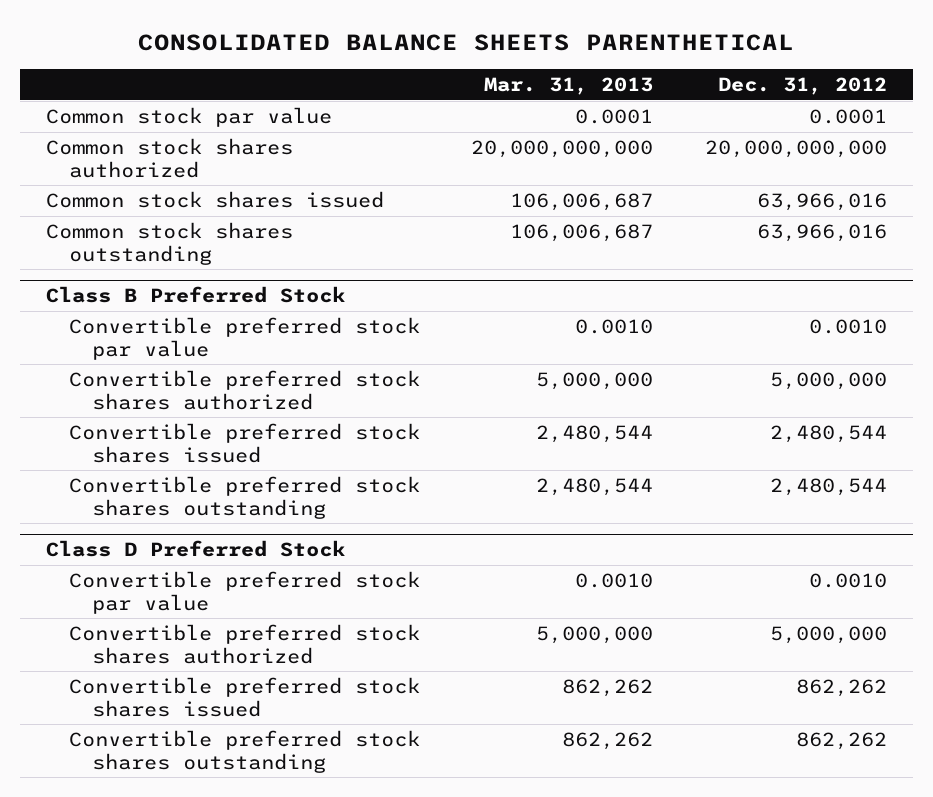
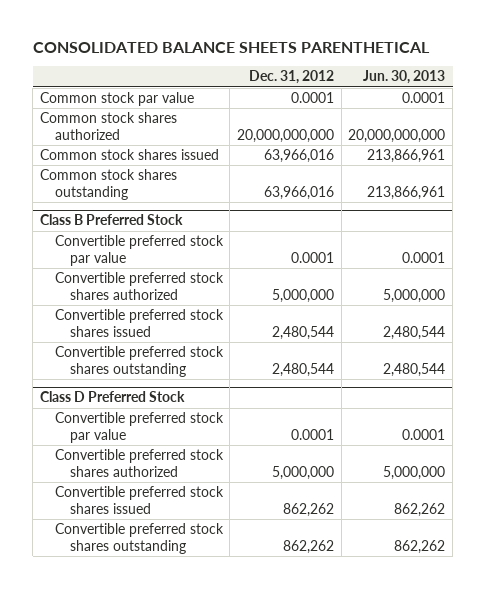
[484,77,654,96] Mar. 31, 2013 -> none
none -> [363,70,446,85] Jun. 30, 2013
[808,319,887,335] 0.0010 -> [291,251,335,263] 0.0001
[808,573,887,589] 0.0010 -> [291,428,335,440] 0.0001

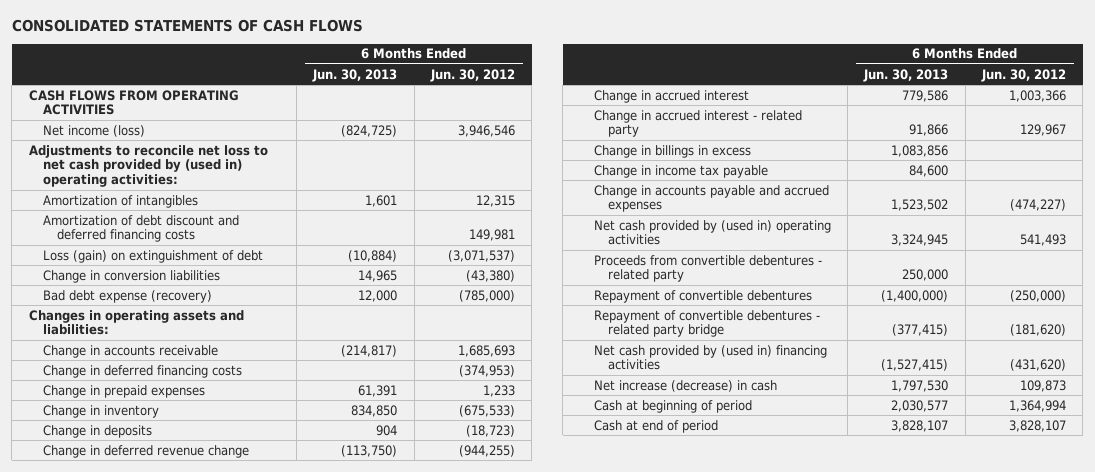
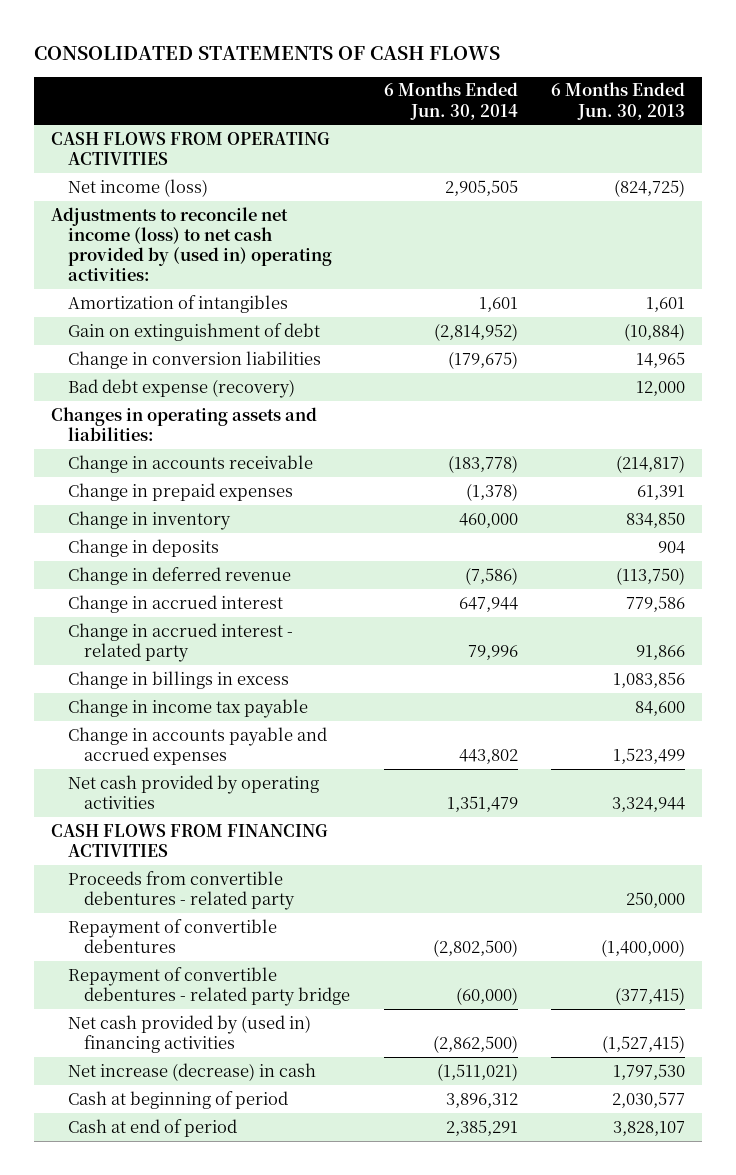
[429,68,515,82] Jun. 30, 2012 -> none
none -> [383,82,518,120] 6 Months Ended Jun. 30, 2014
[28,144,268,188] Adjustments to reconcile net loss to net cash provided by (used in) operating activities: -> [50,206,332,282] Adjustments to reconcile net income (loss) to net cash provided by (used in) operating activities:
[42,214,239,243] Amortization of debt discount and deferred financing costs -> none
[42,249,263,263] Loss (gain) on extinguishment of debt -> [67,322,320,341] Gain on extinguishment of debt
[42,364,242,378] Change in deferred financing costs -> none
[42,444,249,458] Change in deferred revenue change -> [67,566,291,585] Change in deferred revenue
[891,199,949,212] 1,523,502 -> [613,748,686,765] 1,523,499
[593,219,831,246] Net cash provided by (used in) operating activities -> [67,774,319,810] Net cash provided by operating activities
[891,234,949,247] 3,324,945 -> [612,797,686,813] 3,324,944
none -> [50,823,328,858] CASH FLOWS FROM FINANCING ACTIVITIES

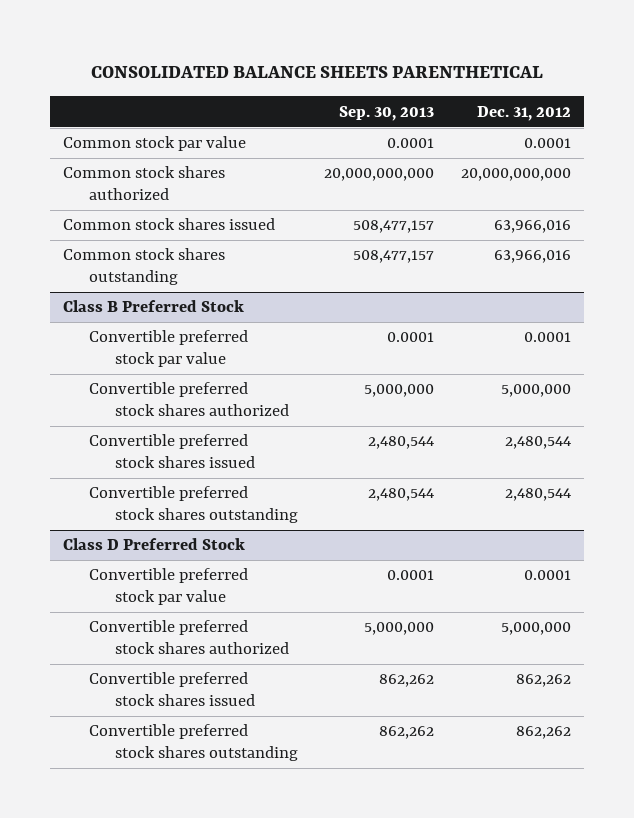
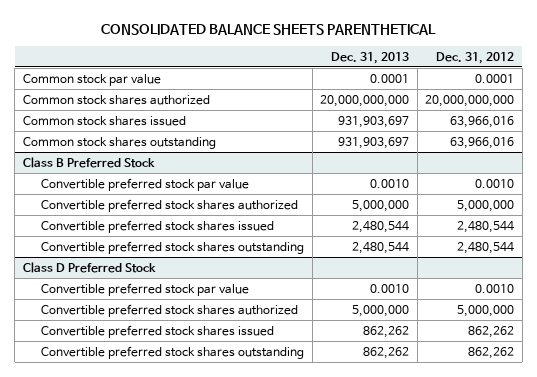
[339,105,435,121] Sep. 30, 2013 -> none
none -> [331,51,410,64] Dec. 31, 2013
[523,332,571,343] 0.0001 -> [475,178,515,188] 0.0010
[523,570,571,581] 0.0001 -> [475,283,515,293] 0.0010

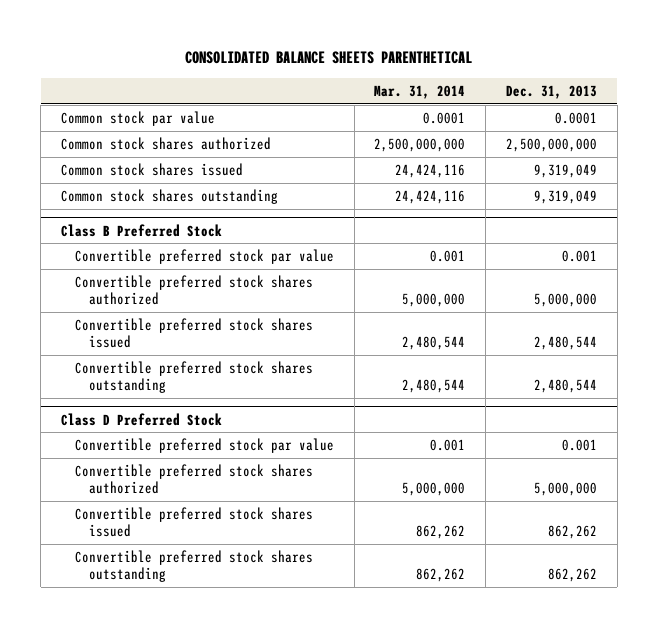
[436,51,515,64] Dec. 31, 2012 -> none
none -> [374,84,466,99] Mar. 31, 2014
[320,94,410,107] 20,000,000,000 -> [505,137,597,152] 2,500,000,000
[338,115,410,128] 931,903,697 -> [533,163,597,178] 9,319,049
[338,136,410,149] 931,903,697 -> [533,189,597,204] 9,319,049
[370,178,410,188] 0.0010 -> [561,249,597,262] 0.001
[370,283,410,293] 0.0010 -> [561,438,597,451] 0.001

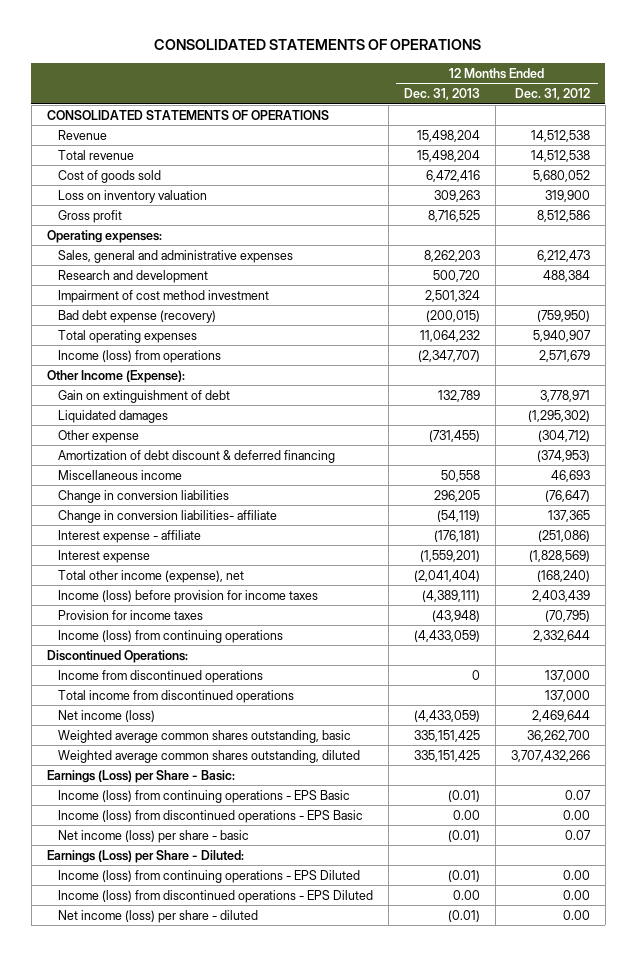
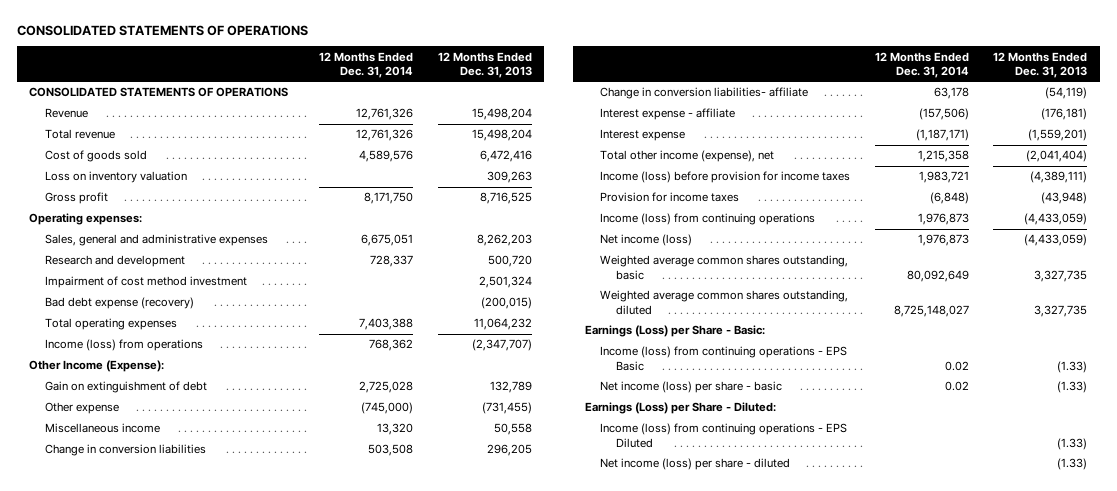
[514,87,590,100] Dec. 31, 2012 -> none
none -> [319,51,414,78] 12 Months Ended Dec. 31, 2014
[57,409,168,423] Liquidated damages -> none
[57,449,335,463] Amortization of debt discount & deferred financing -> none
[46,649,188,663] Discontinued Operations: -> none
[57,669,263,683] Income from discontinued operations -> none
[57,689,294,703] Total income from discontinued operations -> none
[413,729,480,742] 335,151,425 -> [1034,269,1088,282] 3,327,735
[413,749,480,762] 335,151,425 -> [1034,304,1088,317] 3,327,735
[57,809,363,823] Income (loss) from discontinued operations - EPS Basic -> none
[447,789,480,802] (0.01) -> [1057,360,1088,373] (1.33)
[447,829,480,842] (0.01) -> [1057,381,1088,394] (1.33)
[57,889,373,903] Income (loss) from discontinued operations - EPS Diluted -> none
[447,869,480,882] (0.01) -> [1057,437,1088,450] (1.33)
[447,909,480,922] (0.01) -> [1057,458,1088,471] (1.33)

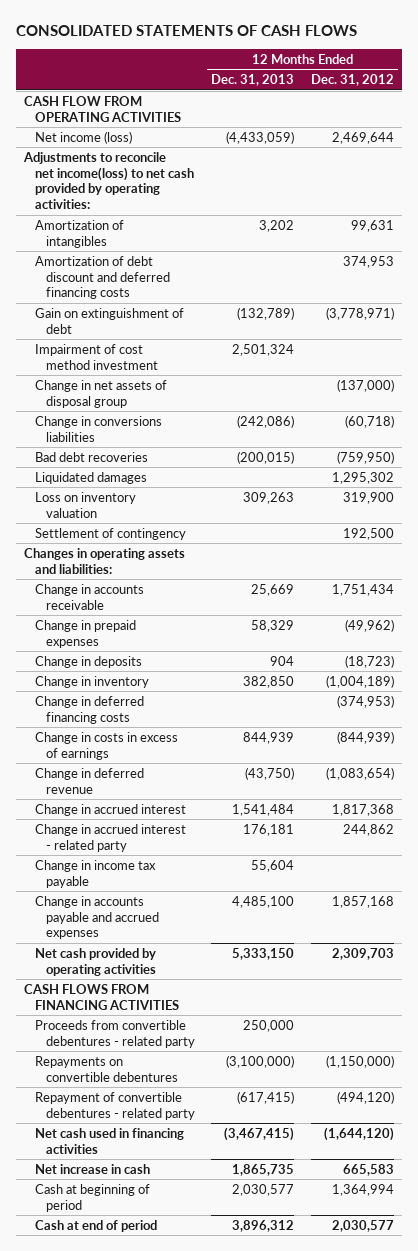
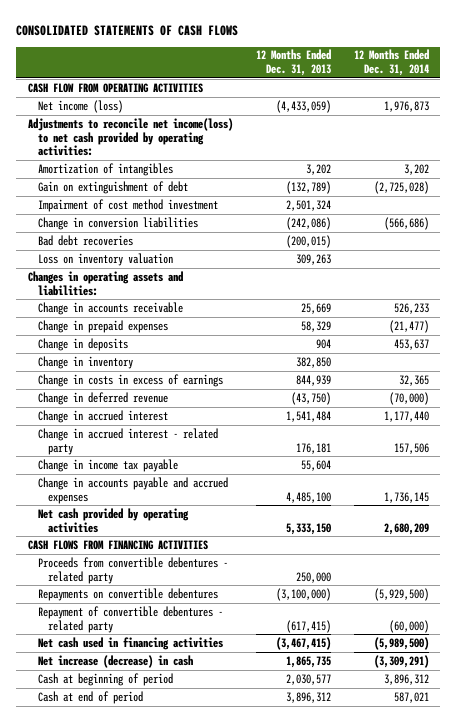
[310,74,394,87] Dec. 31, 2012 -> none
none -> [353,49,429,77] 12 Months Ended Dec. 31, 2014
[35,255,171,300] Amortization of debt discount and deferred financing costs -> none
[35,379,168,408] Change in net assets of disposal group -> none
[35,415,163,442] Change in conversions liabilities -> [37,216,198,230] Change in conversion liabilities
[35,471,148,484] Liquidated damages -> none
[35,527,187,540] Settlement of contingency -> none
[35,695,145,724] Change in deferred financing costs -> none
[35,1163,151,1174] Net increase in cash -> [37,654,193,668] Net increase (decrease) in cash

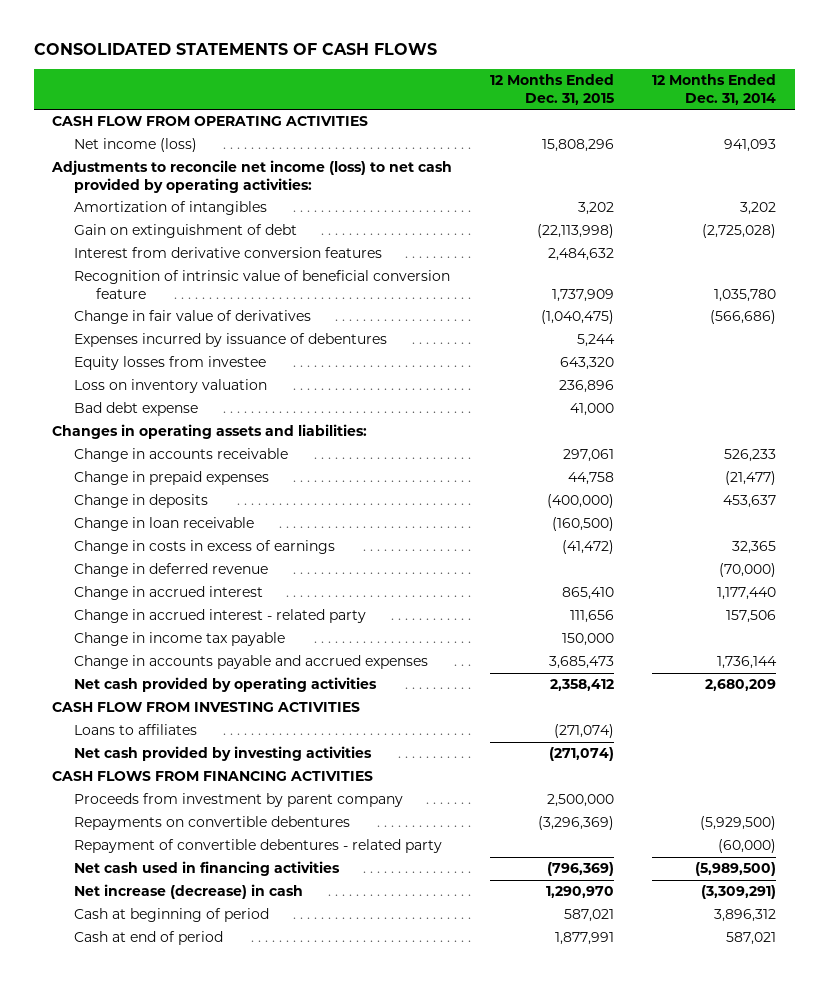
[255,49,331,77] 12 Months Ended Dec. 31, 2013 -> none
none -> [490,74,615,105] 12 Months Ended Dec. 31, 2015
[383,100,429,112] 1,976,873 -> [723,139,776,153] 941,093
[27,117,233,157] Adjustments to reconcile net income(loss) to net cash provided by operating activities: -> [51,160,453,193] Adjustments to reconcile net income (loss) to net cash provided by operating activities:
[37,198,218,212] Impairment of cost method investment -> none
[37,234,133,246] Bad debt recoveries -> none
none -> [74,247,383,259] Interest from derivative conversion features
none -> [74,270,451,299] Recognition of intrinsic value of beneficial conversion feature
[37,216,198,230] Change in conversion liabilities -> [74,310,312,325] Change in fair value of derivatives
none -> [74,333,388,348] Expenses incurred by issuance of debentures
none -> [74,356,267,371] Equity losses from investee
none -> [74,402,199,417] Bad debt expense
[37,355,133,369] Change in inventory -> none
none -> [74,517,255,532] Change in loan receivable
[383,491,429,503] 1,736,145 -> [716,656,777,670] 1,736,144
none -> [52,702,361,713] CASH FLOW FROM INVESTING ACTIVITIES
none -> [74,724,198,736] Loans to affiliates
none -> [74,746,373,762] Net cash provided by investing activities
[37,556,228,584] Proceeds from convertible debentures - related party -> none
none -> [74,793,404,808] Proceeds from investment by parent company

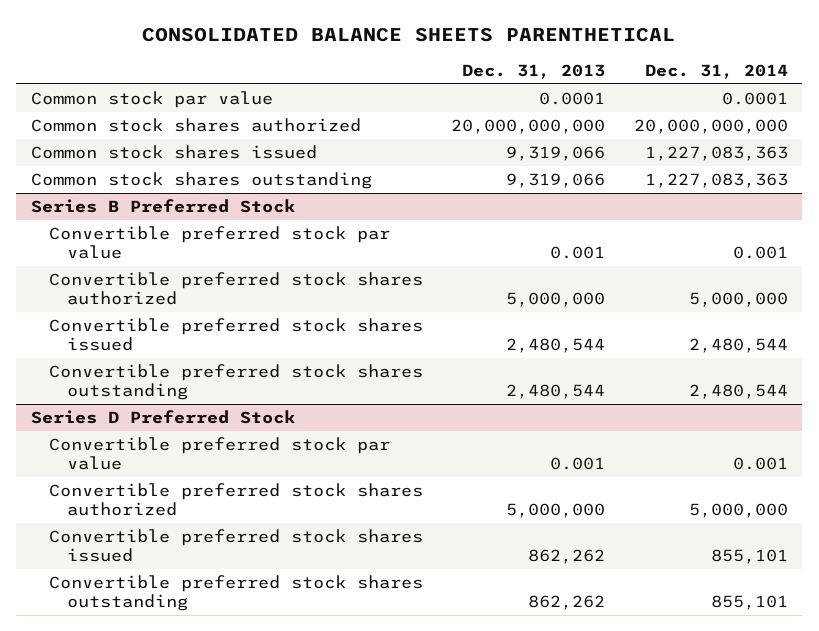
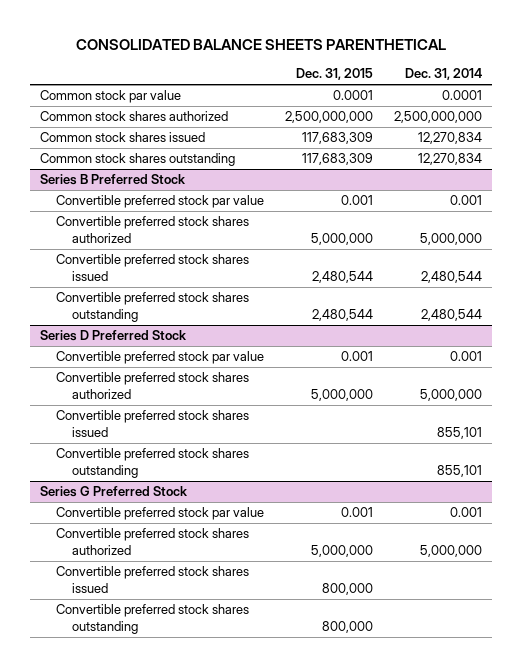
[462,63,606,79] Dec. 31, 2013 -> none
none -> [295,68,373,81] Dec. 31, 2015
[633,119,788,135] 20,000,000,000 -> [393,111,482,124] 2,500,000,000
[644,146,788,162] 1,227,083,363 -> [417,132,482,145] 12,270,834
[644,173,788,189] 1,227,083,363 -> [417,153,482,166] 12,270,834
none -> [40,486,189,498] Series G Preferred Stock
none -> [56,507,265,521] Convertible preferred stock par value
none -> [56,528,250,556] Convertible preferred stock shares authorized
none -> [56,566,250,594] Convertible preferred stock shares issued
none -> [56,604,250,635] Convertible preferred stock shares outstanding

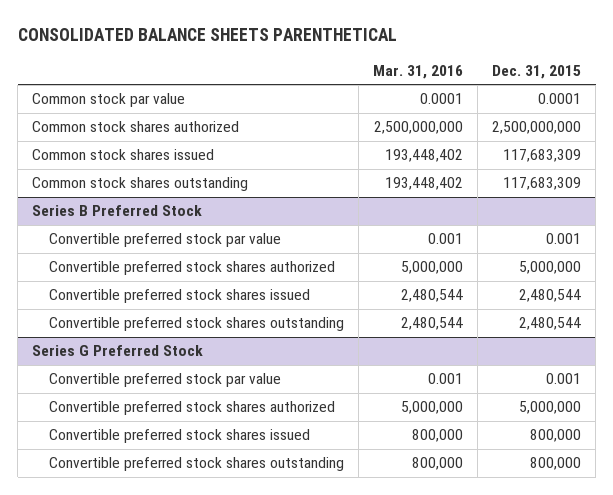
[404,68,482,81] Dec. 31, 2014 -> none
none -> [373,64,464,79] Mar. 31, 2016
[40,330,188,342] Series D Preferred Stock -> none
[56,351,265,365] Convertible preferred stock par value -> none
[56,372,250,400] Convertible preferred stock shares authorized -> none
[56,410,250,438] Convertible preferred stock shares issued -> none
[56,448,250,479] Convertible preferred stock shares outstanding -> none

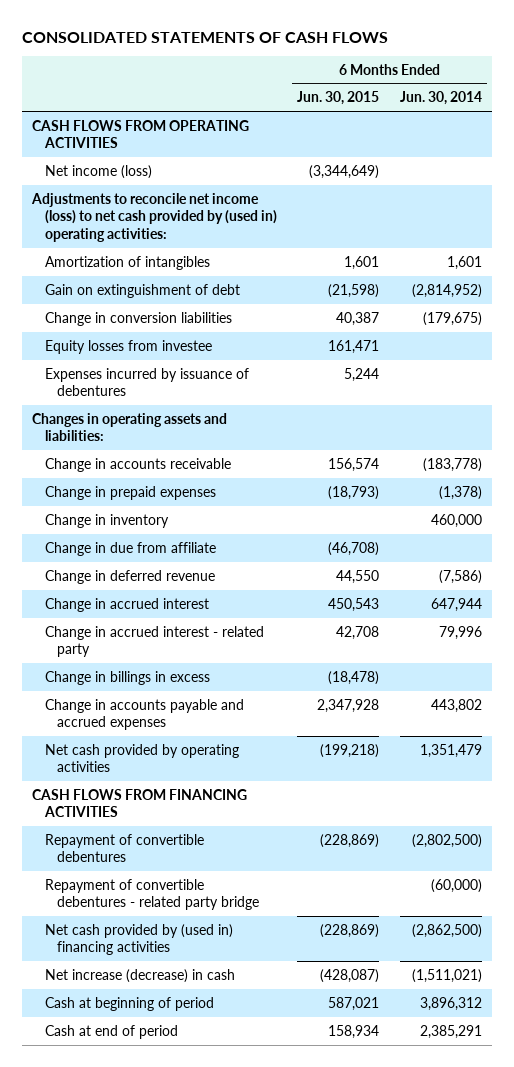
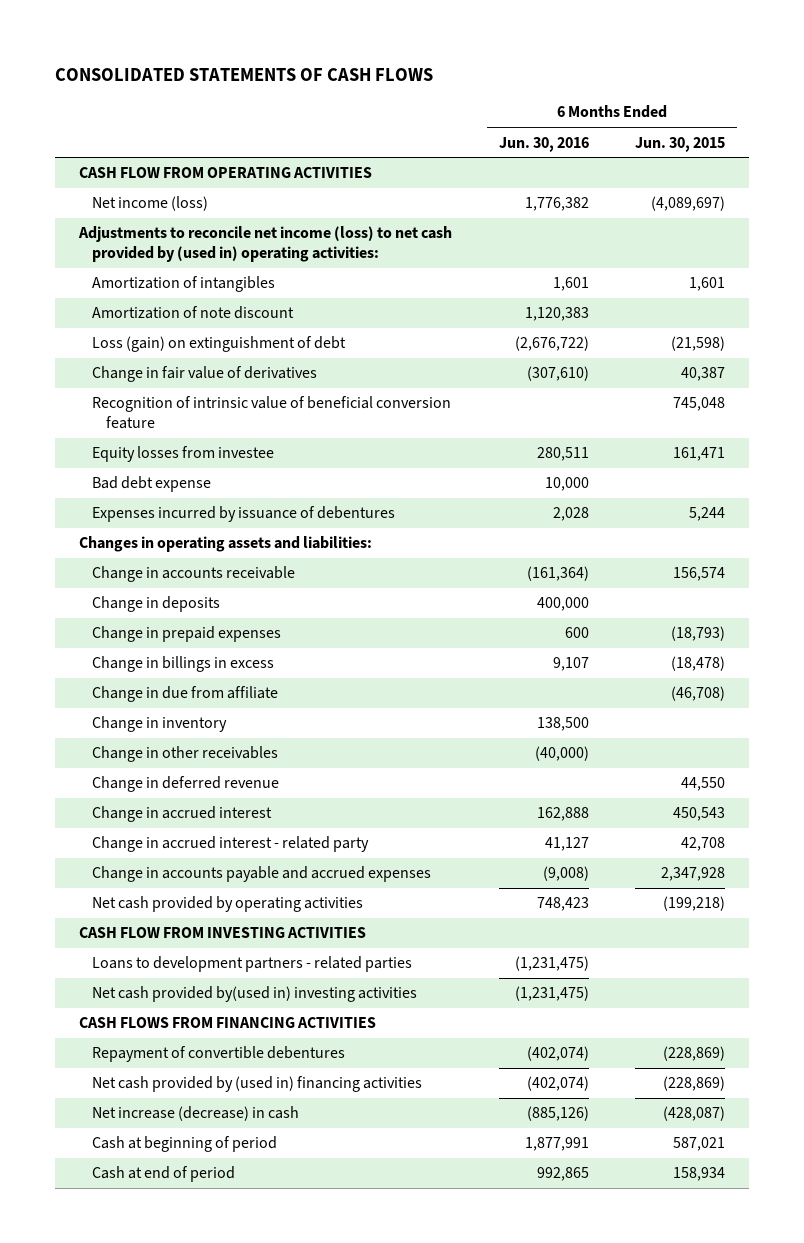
[399,91,482,106] Jun. 30, 2014 -> none
none -> [498,136,589,152] Jun. 30, 2016
[31,119,249,149] CASH FLOWS FROM OPERATING ACTIVITIES -> [78,167,372,179] CASH FLOW FROM OPERATING ACTIVITIES
[309,164,380,179] (3,344,649) -> [651,196,726,212] (4,089,697)
none -> [92,306,295,320] Amortization of note discount
[44,283,240,298] Gain on extinguishment of debt -> [92,336,347,353] Loss (gain) on extinguishment of debt
[44,311,232,326] Change in conversion liabilities -> [92,366,318,383] Change in fair value of derivatives
none -> [92,396,452,430] Recognition of intrinsic value of beneficial conversion feature
none -> [92,476,212,493] Bad debt expense
none -> [92,596,221,613] Change in deposits
[44,670,210,685] Change in billings in excess -> [92,656,275,673] Change in billings in excess
[44,513,169,528] Change in inventory -> [92,716,228,733] Change in inventory
none -> [92,746,279,763] Change in other receivables
none -> [78,927,366,939] CASH FLOW FROM INVESTING ACTIVITIES
none -> [92,956,413,973] Loans to development partners - related parties
none -> [92,986,418,1003] Net cash provided by(used in) investing activities
[44,878,260,911] Repayment of convertible debentures - related party bridge -> none

